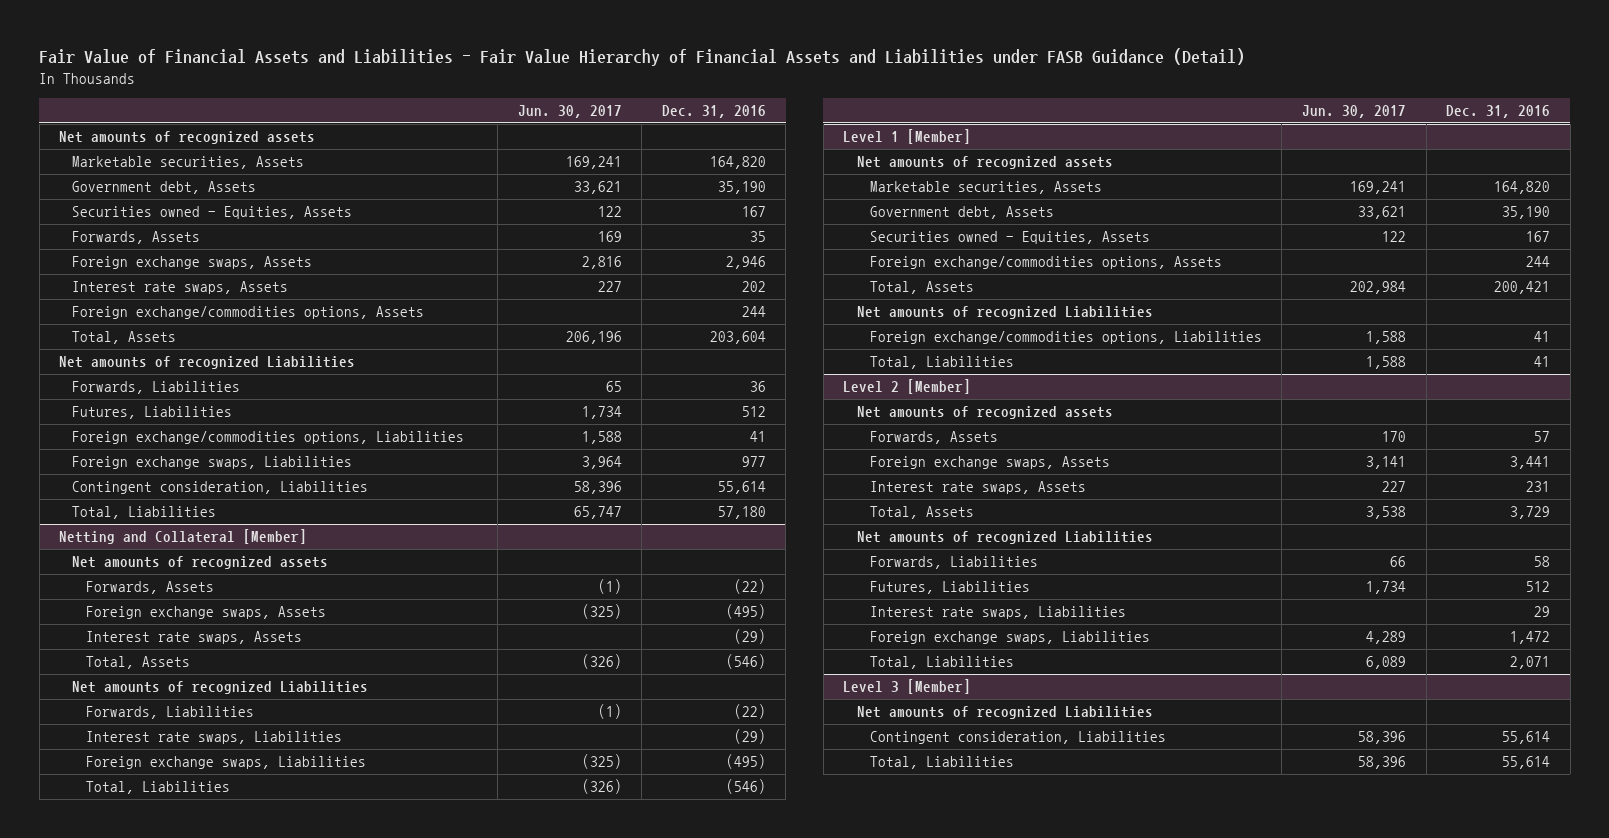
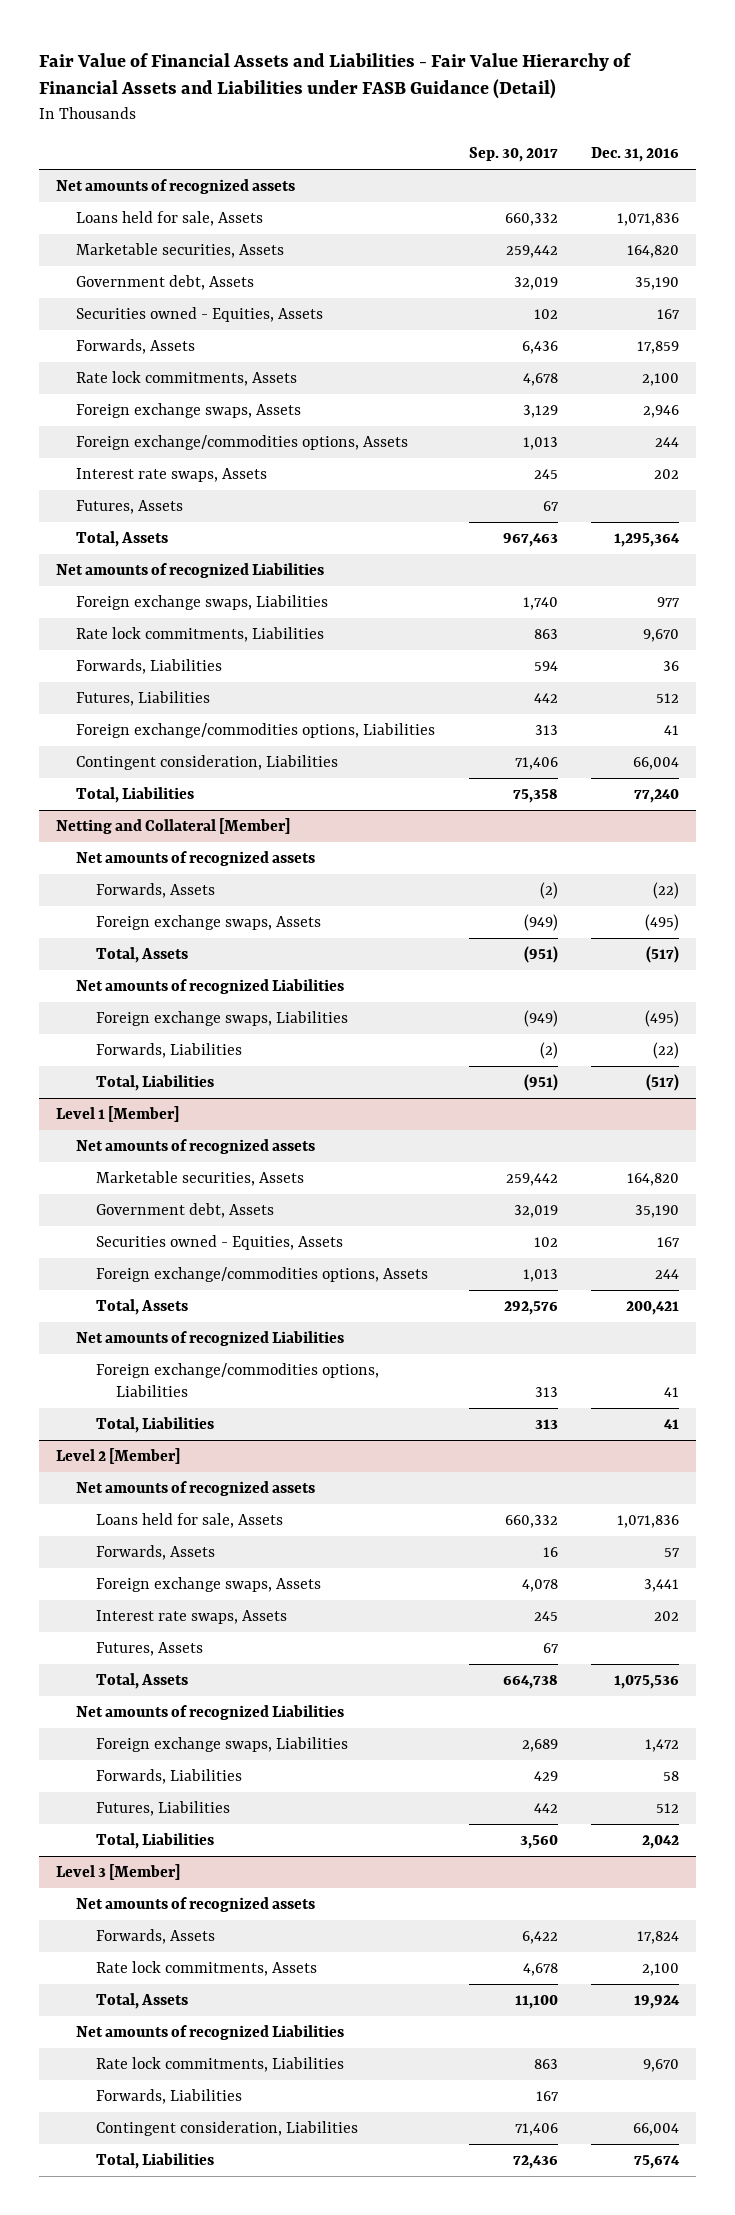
[517,105,622,119] Jun. 30, 2017 -> none
none -> [468,146,558,162] Sep. 30, 2017
none -> [75,211,263,227] Loans held for sale, Assets
[749,231,766,243] 35 -> [637,341,680,355] 17,859
none -> [75,371,297,387] Rate lock commitments, Assets
[72,281,289,295] Interest rate swaps, Assets -> [75,468,267,483] Interest rate swaps, Assets
none -> [75,500,183,515] Futures, Assets
[709,331,766,345] 203,604 -> [614,533,681,548] 1,295,364
[72,456,353,470] Foreign exchange swaps, Liabilities -> [75,595,328,611] Foreign exchange swaps, Liabilities
none -> [75,627,324,643] Rate lock commitments, Liabilities
[717,481,766,495] 55,614 -> [633,757,680,771] 66,004
[717,506,766,520] 57,180 -> [634,789,680,804] 77,240
[85,631,302,645] Interest rate swaps, Assets -> none
[725,654,766,670] (546) -> [646,946,680,964] (517)
[85,731,342,745] Interest rate swaps, Liabilities -> none
[85,706,254,720] Forwards, Liabilities -> [95,1043,242,1059] Forwards, Liabilities
[725,779,766,795] (546) -> [646,1074,680,1092] (517)
none -> [95,1513,283,1529] Loans held for sale, Assets
[1526,481,1551,493] 231 -> [654,1611,680,1622] 202
none -> [95,1642,203,1657] Futures, Assets
[1510,506,1551,520] 3,729 -> [614,1675,680,1690] 1,075,536
[869,631,1150,645] Foreign exchange swaps, Liabilities -> [95,1737,348,1753] Foreign exchange swaps, Liabilities
[869,606,1126,620] Interest rate swaps, Liabilities -> none
[1510,656,1551,670] 2,071 -> [642,1835,680,1850] 2,042
none -> [75,1897,315,1913] Net amounts of recognized assets
none -> [95,1929,215,1945] Forwards, Assets
none -> [95,1961,317,1977] Rate lock commitments, Assets
none -> [95,1993,188,2010] Total, Assets
none -> [95,2057,344,2073] Rate lock commitments, Liabilities
none -> [95,2089,242,2105] Forwards, Liabilities
[1502,731,1551,745] 55,614 -> [633,2123,680,2137] 66,004
[1502,756,1551,770] 55,614 -> [634,2155,681,2170] 75,674

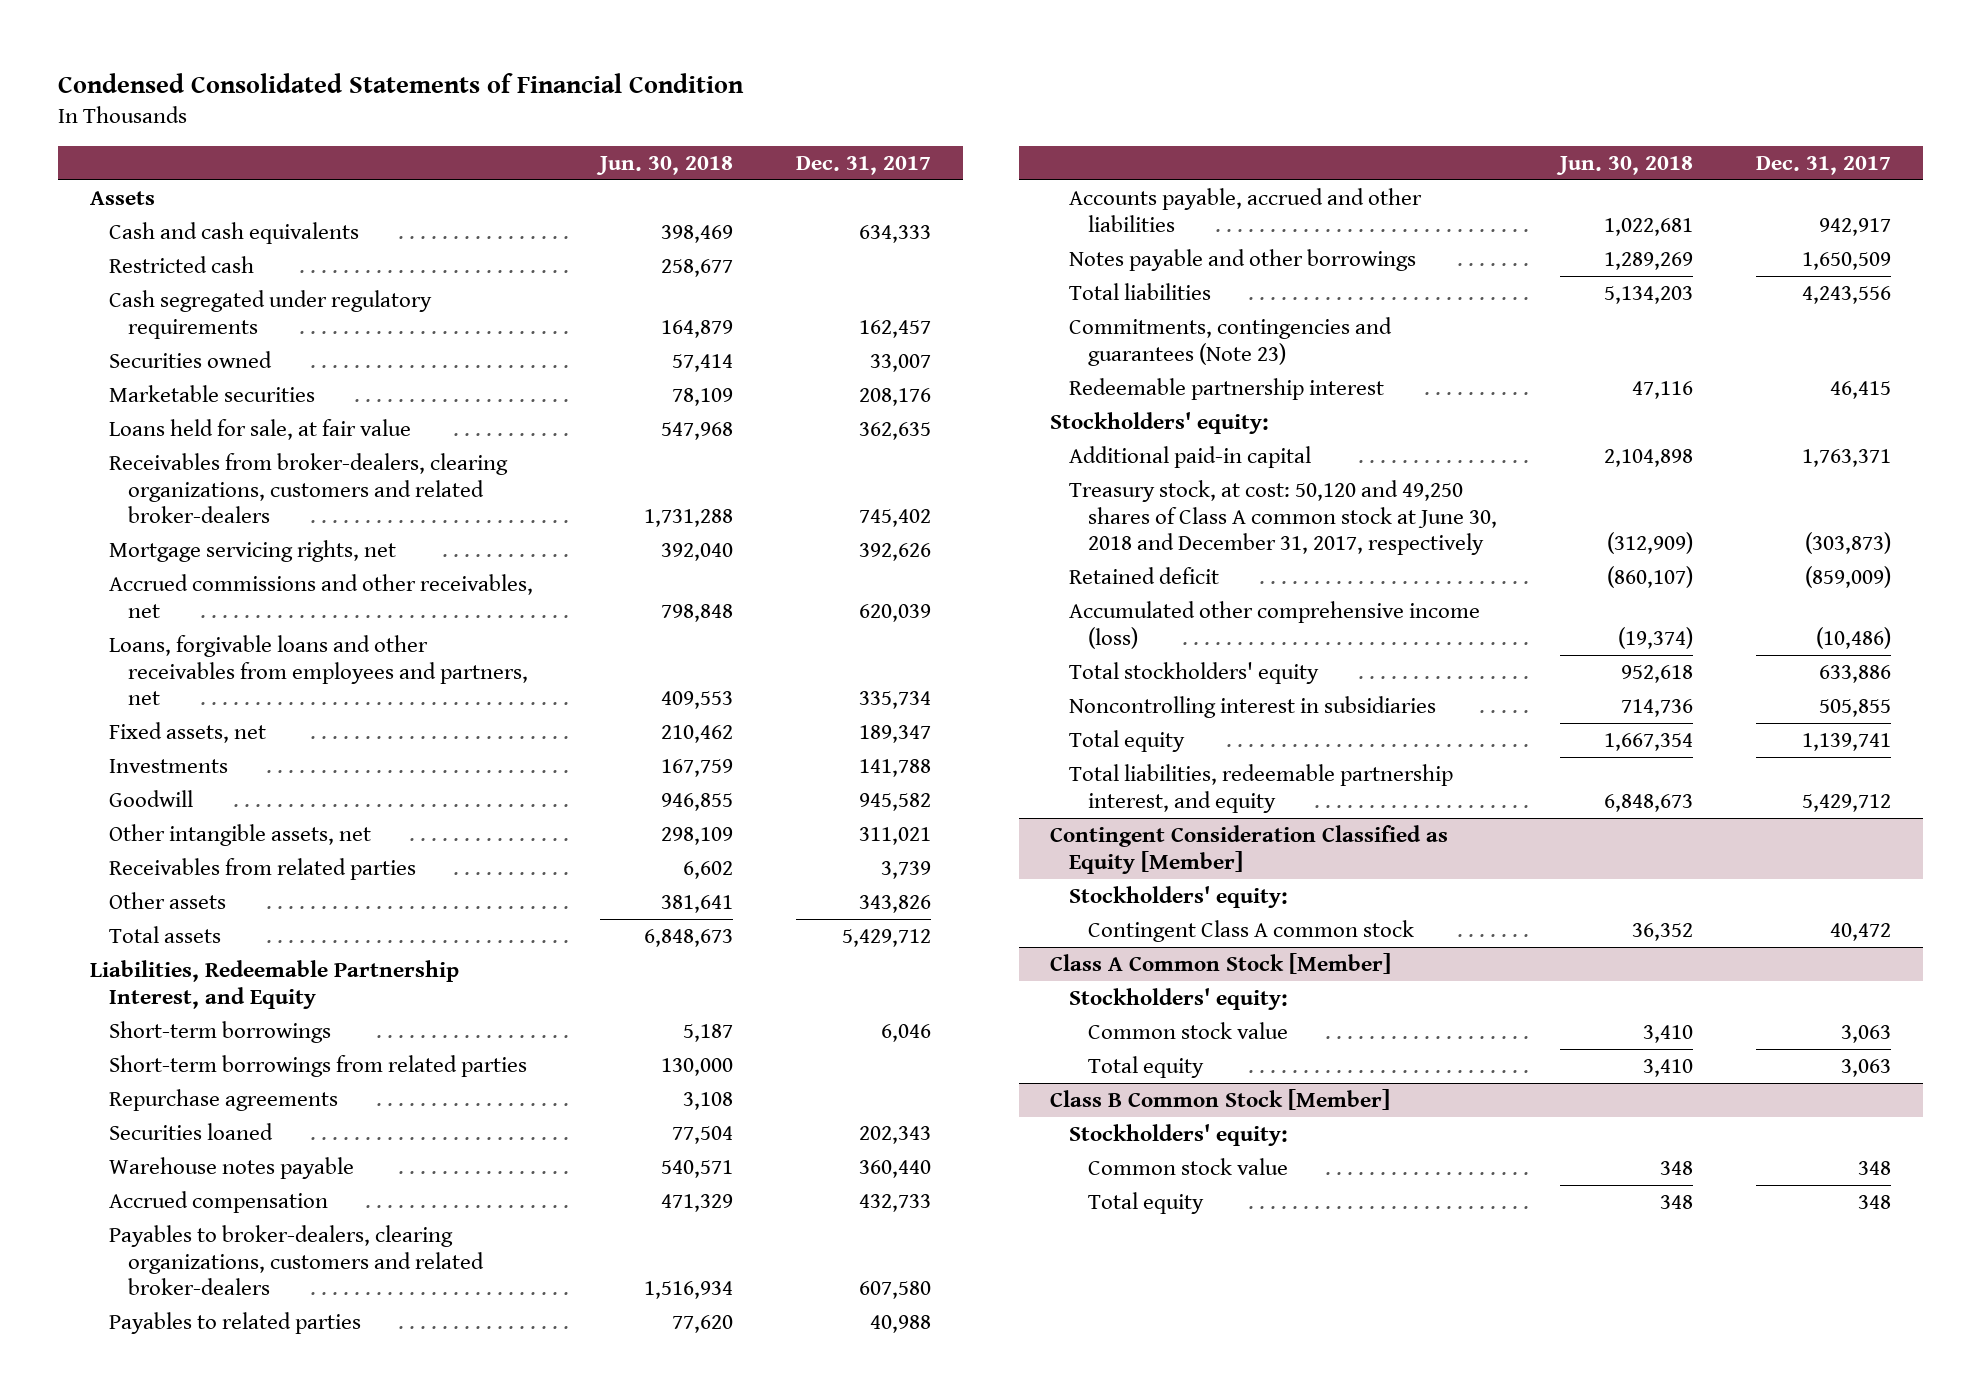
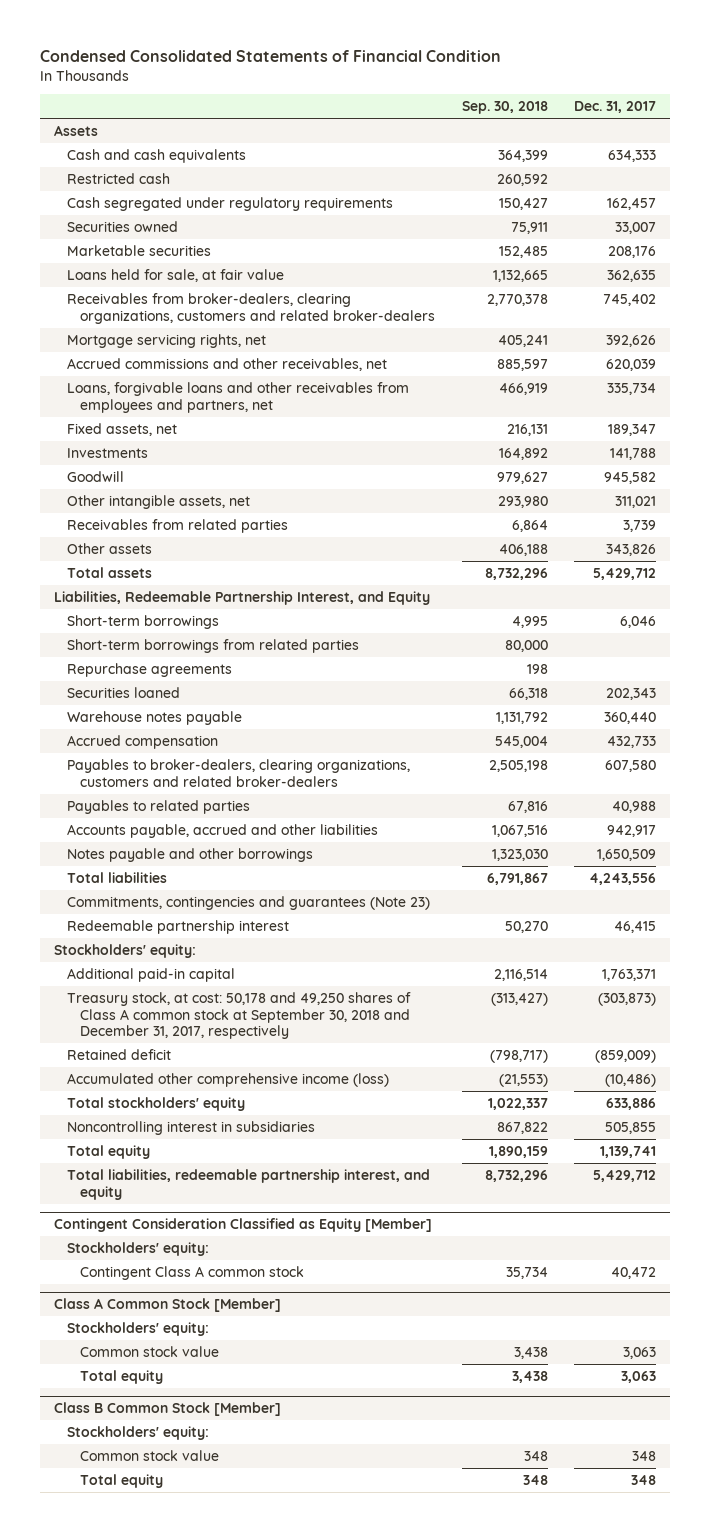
[596,155,734,175] Jun. 30, 2018 -> none
none -> [461,101,548,115] Sep. 30, 2018
[1069,479,1498,556] Treasury stock, at cost: 50,120 and 49,250 shares of Class A common stock at June 30, 2018 and December 31, 2017, respectively -> [66,991,411,1040] Treasury stock, at cost: 50,178 and 49,250 shares of Class A common stock at September 30, 2018 and December 31, 2017, respectively

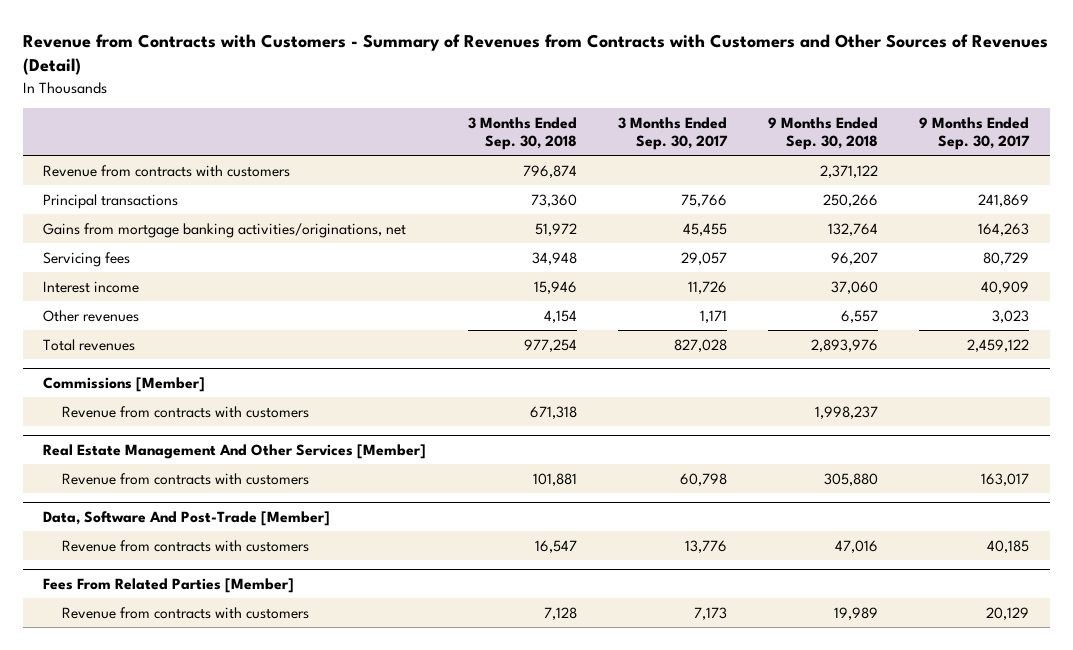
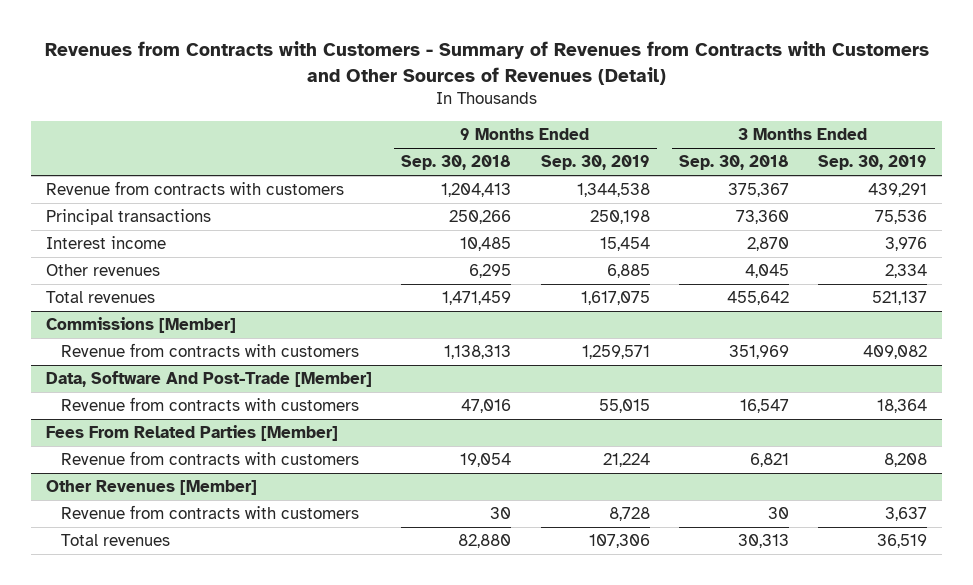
[22,34,1048,76] Revenue from Contracts with Customers - Summary of Revenues from Contracts with Customers and Other Sources of Revenues (Detail) -> [44,41,929,86] Revenues from Contracts with Customers - Summary of Revenues from Contracts with Customers and Other Sources of Revenues (Detail)
[617,116,728,151] 3 Months Ended Sep. 30, 2017 -> none
[919,116,1031,151] 9 Months Ended Sep. 30, 2017 -> none
none -> [540,155,650,171] Sep. 30, 2019
none -> [818,155,928,171] Sep. 30, 2019
[522,164,577,178] 796,874 -> [727,183,789,198] 375,367
[820,164,879,178] 2,371,122 -> [441,183,512,198] 1,204,413
[43,222,407,238] Gains from mortgage banking activities/originations, net -> none
[43,251,131,267] Servicing fees -> none
[533,280,577,294] 15,946 -> [746,237,789,252] 2,870
[831,280,879,294] 37,060 -> [460,237,512,252] 10,485
[543,309,577,323] 4,154 -> [744,264,789,279] 4,045
[841,309,879,323] 6,557 -> [469,264,512,279] 6,295
[523,338,577,352] 977,254 -> [726,291,789,306] 455,642
[811,338,879,352] 2,893,976 -> [442,291,512,306] 1,471,459
[43,443,427,459] Real Estate Management And Other Services [Member] -> none
[61,472,309,485] Revenue from contracts with customers -> none
[529,405,577,419] 671,318 -> [728,345,789,360] 351,969
[815,405,879,419] 1,998,237 -> [444,345,512,360] 1,138,313
[543,606,577,620] 7,128 -> [749,453,789,468] 6,821
[834,606,879,620] 19,989 -> [460,453,512,468] 19,054
none -> [45,480,257,496] Other Revenues [Member]
none -> [60,505,359,520] Revenue from contracts with customers
none -> [60,534,170,547] Total revenues

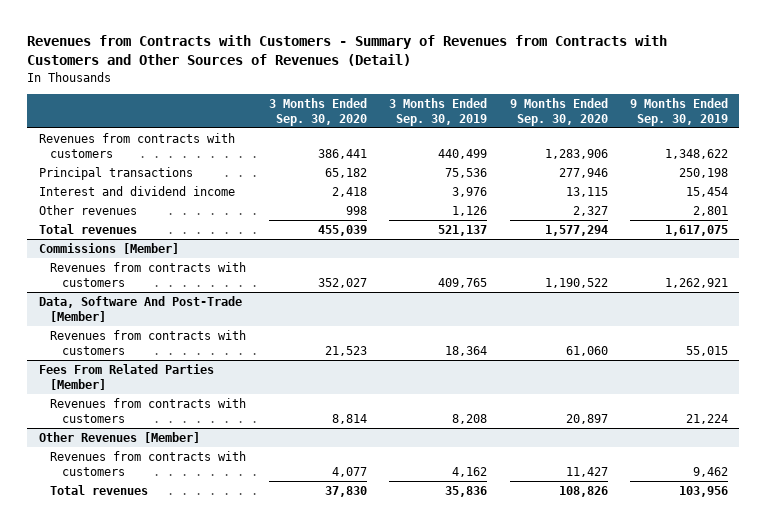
[401,155,512,171] Sep. 30, 2018 -> none
[678,155,789,171] Sep. 30, 2018 -> none
none -> [268,98,367,126] 3 Months Ended Sep. 30, 2020
none -> [509,98,608,126] 9 Months Ended Sep. 30, 2020
[45,181,344,196] Revenue from contracts with customers -> [38,132,235,158] Revenues from contracts with customers
[576,183,650,198] 1,344,538 -> [664,148,728,159] 1,348,622
[868,183,928,198] 439,291 -> [438,148,488,159] 440,499
[45,236,166,250] Interest income -> [38,185,235,196] Interest and dividend income
[606,264,650,279] 6,885 -> [692,205,728,216] 2,801
[885,264,928,279] 2,334 -> [452,205,488,216] 1,126
[60,343,359,358] Revenue from contracts with customers -> [50,261,247,287] Revenues from contracts with customers
[581,345,650,360] 1,259,571 -> [664,277,728,288] 1,262,921
[863,345,928,360] 409,082 -> [438,277,488,288] 409,765
[60,397,359,412] Revenue from contracts with customers -> [50,329,247,355] Revenues from contracts with customers
[60,451,359,466] Revenue from contracts with customers -> [50,397,247,423] Revenues from contracts with customers
[60,505,359,520] Revenue from contracts with customers -> [50,450,247,476] Revenues from contracts with customers
[608,507,650,522] 8,728 -> [692,466,728,477] 9,462
[885,507,928,522] 3,637 -> [452,466,488,477] 4,162
[588,534,650,549] 107,306 -> [678,485,728,497] 103,956
[877,534,928,549] 36,519 -> [445,485,488,497] 35,836

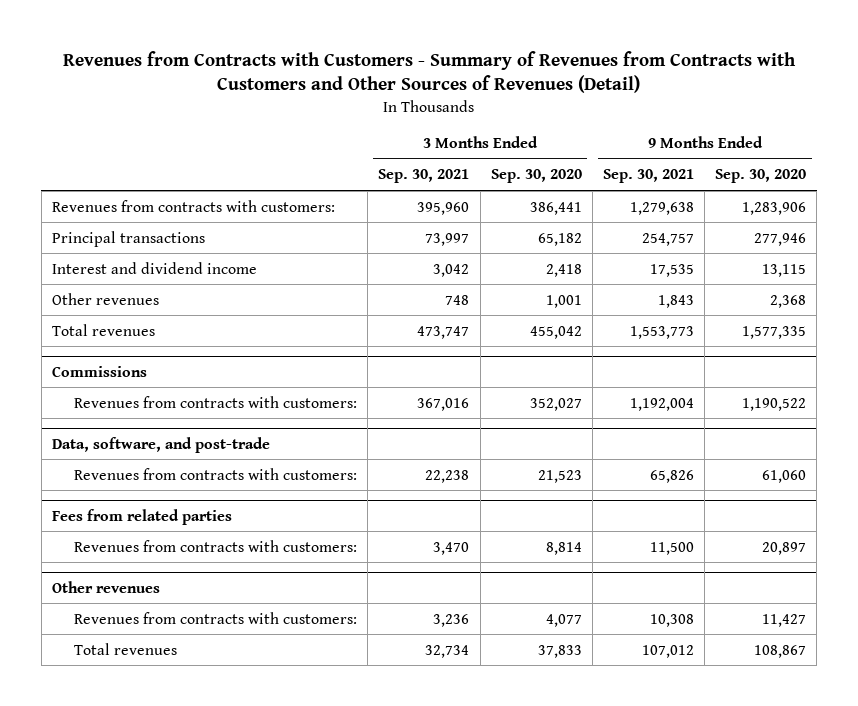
[389,98,488,126] 3 Months Ended Sep. 30, 2019 -> none
[629,98,728,126] 9 Months Ended Sep. 30, 2019 -> none
none -> [378,169,470,184] Sep. 30, 2021
none -> [602,169,694,184] Sep. 30, 2021
[38,132,235,158] Revenues from contracts with customers -> [51,199,335,212] Revenues from contracts with customers:
[345,205,367,215] 998 -> [545,294,582,308] 1,001
[572,205,608,216] 2,327 -> [770,294,807,308] 2,368
[317,224,367,236] 455,039 -> [529,325,582,339] 455,042
[544,224,608,236] 1,577,294 -> [742,325,807,339] 1,577,335
[38,242,179,254] Commissions [Member] -> [51,365,147,377] Commissions
[50,261,247,287] Revenues from contracts with customers -> [74,395,358,408] Revenues from contracts with customers:
[38,295,242,322] Data, Software And Post-Trade [Member] -> [51,436,270,453] Data, software, and post-trade
[50,329,247,355] Revenues from contracts with customers -> [74,467,358,480] Revenues from contracts with customers:
[38,363,214,390] Fees From Related Parties [Member] -> [51,508,232,525] Fees from related parties
[50,397,247,423] Revenues from contracts with customers -> [74,539,358,552] Revenues from contracts with customers:
[38,431,200,443] Other Revenues [Member] -> [51,580,160,593] Other revenues
[50,450,247,476] Revenues from contracts with customers -> [74,611,358,624] Revenues from contracts with customers:
[324,485,367,497] 37,830 -> [537,644,582,658] 37,833
[558,485,608,497] 108,826 -> [754,644,807,658] 108,867

